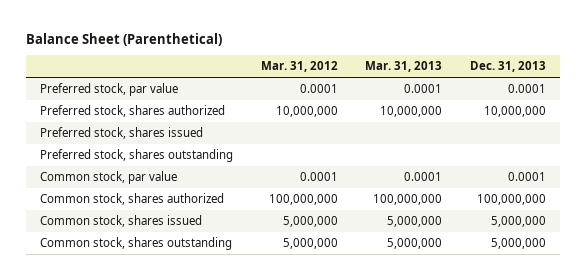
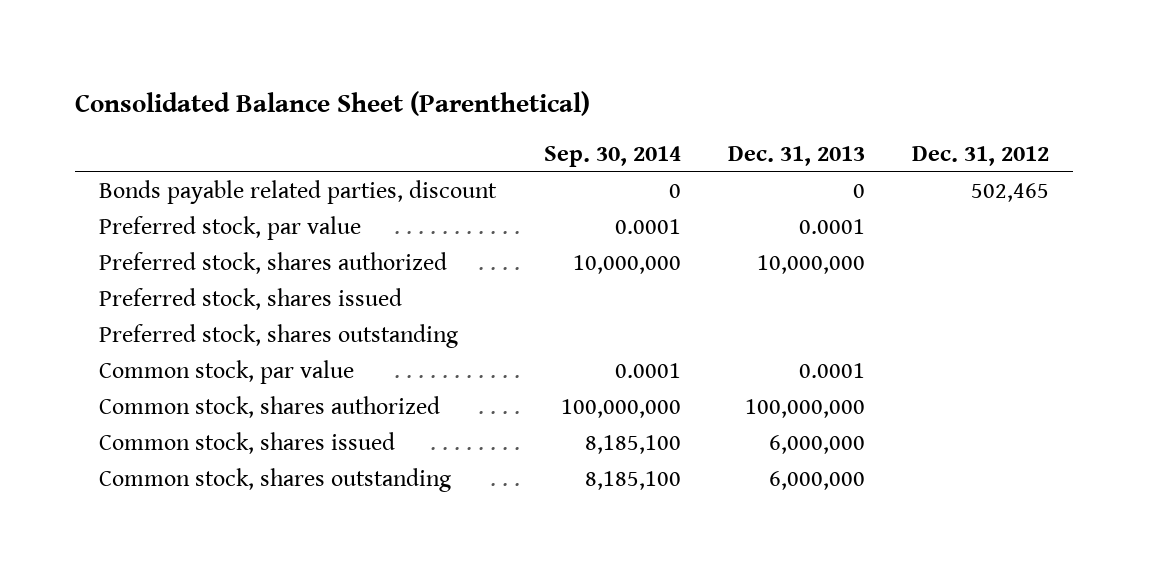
[26,33,223,47] Balance Sheet (Parenthetical) -> [75,90,591,116] Consolidated Balance Sheet (Parenthetical)
[260,61,338,73] Mar. 31, 2012 -> none
[365,61,443,73] Mar. 31, 2013 -> none
none -> [543,145,681,167] Sep. 30, 2014
none -> [912,145,1050,166] Dec. 31, 2012
none -> [99,180,498,205] Bonds payable related parties, discount
[491,215,547,227] 5,000,000 -> [769,435,866,455] 6,000,000
[491,237,547,249] 5,000,000 -> [769,471,866,491] 6,000,000

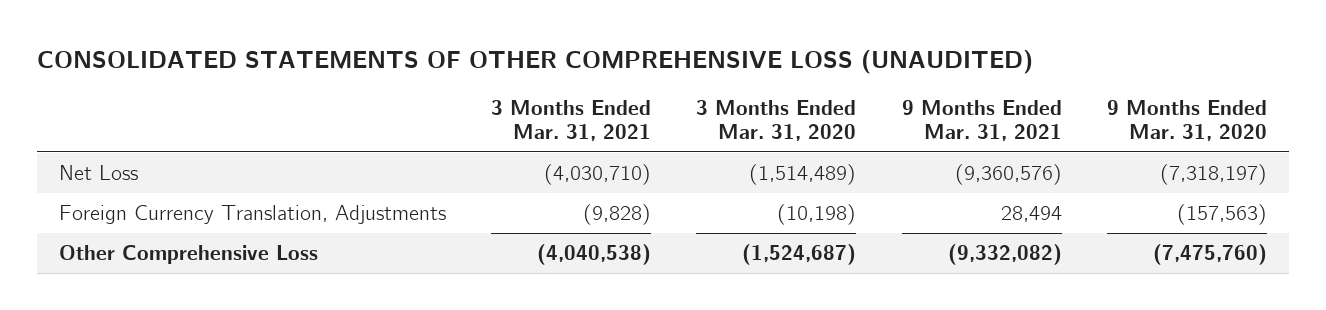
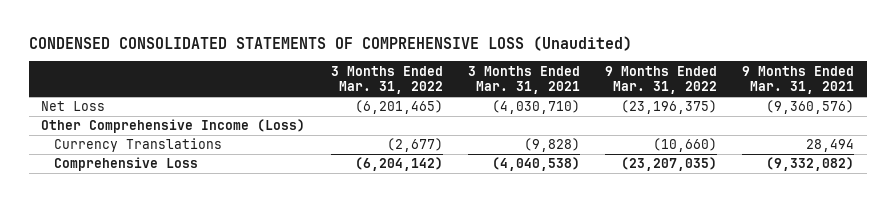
[36,50,1033,75] CONSOLIDATED STATEMENTS OF OTHER COMPREHENSIVE LOSS (UNAUDITED) -> [28,35,632,51] CONDENSED CONSOLIDATED STATEMENTS OF COMPREHENSIVE LOSS (Unaudited)
[696,100,857,142] 3 Months Ended Mar. 31, 2020 -> none
[1106,100,1267,142] 9 Months Ended Mar. 31, 2020 -> none
none -> [330,65,443,95] 3 Months Ended Mar. 31, 2022
none -> [605,65,718,95] 9 Months Ended Mar. 31, 2022
none -> [41,119,306,134] Other Comprehensive Income (Loss)
[59,204,447,224] Foreign Currency Translation, Adjustments -> [54,138,223,153] Currency Translations
[59,244,319,264] Other Comprehensive Loss -> [54,157,199,172] Comprehensive Loss

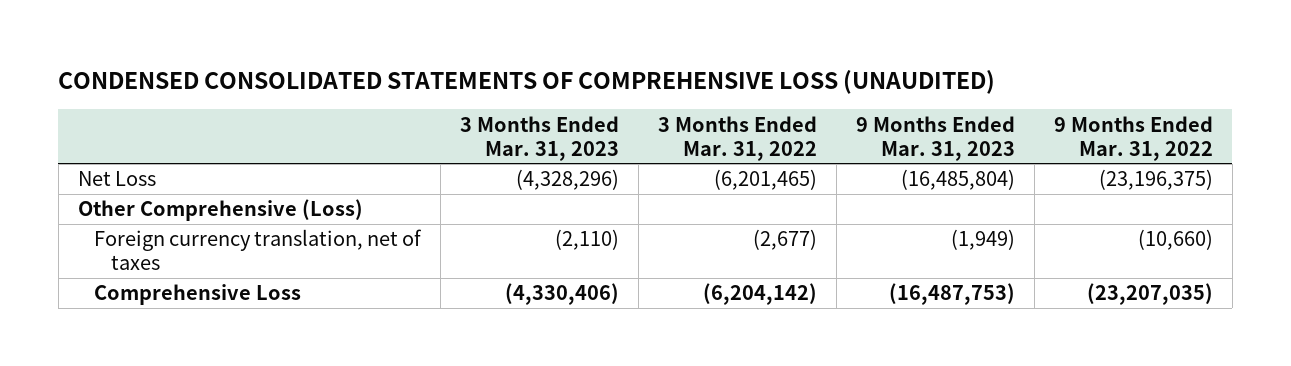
[28,35,632,51] CONDENSED CONSOLIDATED STATEMENTS OF COMPREHENSIVE LOSS (Unaudited) -> [58,70,996,95] CONDENSED CONSOLIDATED STATEMENTS OF COMPREHENSIVE LOSS (UNAUDITED)
[467,65,580,95] 3 Months Ended Mar. 31, 2021 -> none
[742,65,855,95] 9 Months Ended Mar. 31, 2021 -> none
none -> [460,115,620,161] 3 Months Ended Mar. 31, 2023
none -> [856,115,1016,161] 9 Months Ended Mar. 31, 2023
[41,119,306,134] Other Comprehensive Income (Loss) -> [77,199,363,222] Other Comprehensive (Loss)
[54,138,223,153] Currency Translations -> [94,229,423,271] Foreign currency translation, net of taxes

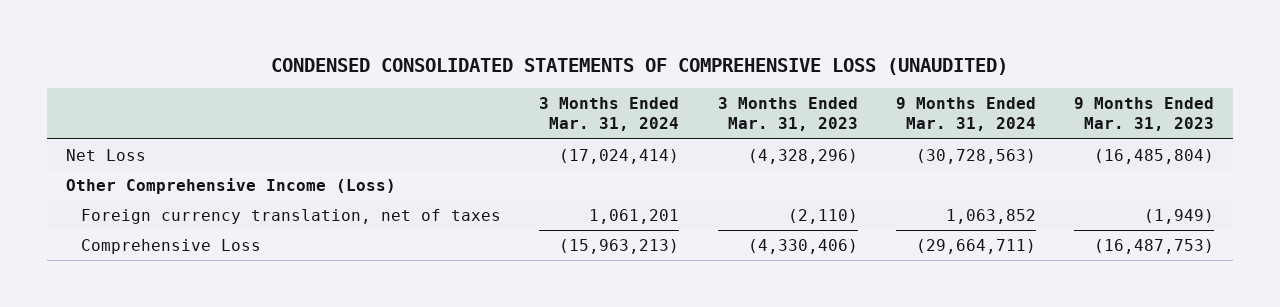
[658,115,818,161] 3 Months Ended Mar. 31, 2022 -> none
[1053,115,1213,161] 9 Months Ended Mar. 31, 2022 -> none
none -> [539,96,680,132] 3 Months Ended Mar. 31, 2024
none -> [895,96,1036,132] 9 Months Ended Mar. 31, 2024
[77,199,363,222] Other Comprehensive (Loss) -> [65,177,396,194] Other Comprehensive Income (Loss)

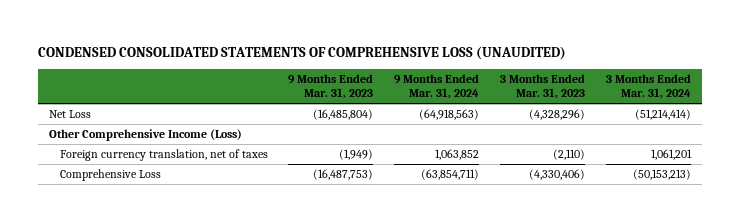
[559,148,680,164] (17,024,414) -> [635,109,692,121] (51,214,414)
[915,148,1036,164] (30,728,563) -> [419,109,480,121] (64,918,563)
[559,238,680,254] (15,963,213) -> [633,169,692,181] (50,153,213)
[915,238,1036,254] (29,664,711) -> [421,169,480,181] (63,854,711)

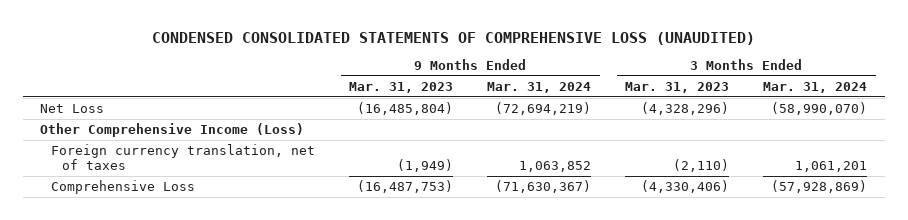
[419,109,480,121] (64,918,563) -> [495,101,592,115] (72,694,219)
[635,109,692,121] (51,214,414) -> [771,101,868,115] (58,990,070)
[421,169,480,181] (63,854,711) -> [495,179,592,193] (71,630,367)
[633,169,692,181] (50,153,213) -> [771,179,868,193] (57,928,869)

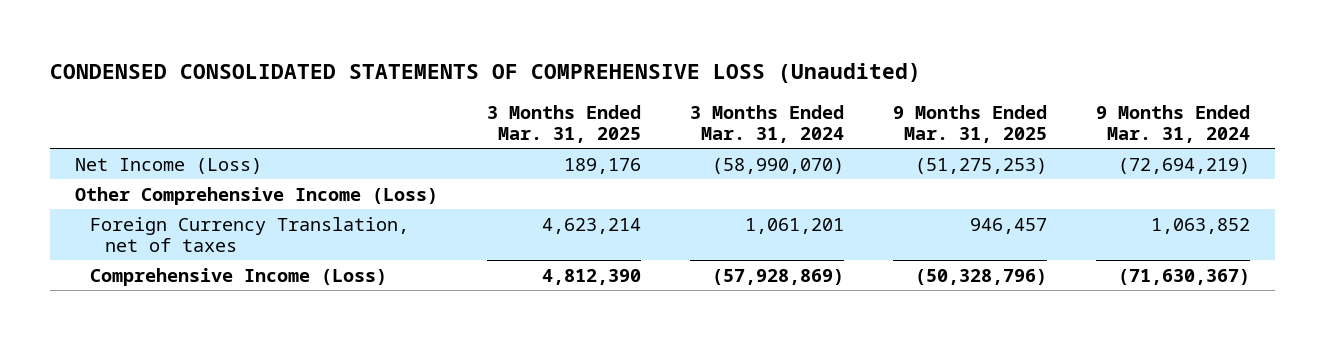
[151,31,755,45] CONDENSED CONSOLIDATED STATEMENTS OF COMPREHENSIVE LOSS (UNAUDITED) -> [50,62,922,83] CONDENSED CONSOLIDATED STATEMENTS OF COMPREHENSIVE LOSS (Unaudited)
[349,81,454,93] Mar. 31, 2023 -> none
[625,81,730,93] Mar. 31, 2023 -> none
none -> [486,104,641,143] 3 Months Ended Mar. 31, 2025
none -> [893,104,1048,143] 9 Months Ended Mar. 31, 2025
[40,103,105,113] Net Loss -> [74,157,262,174] Net Income (Loss)
[50,143,315,171] Foreign currency translation, net of taxes -> [90,216,410,252] Foreign Currency Translation, net of taxes
[50,179,195,194] Comprehensive Loss -> [90,267,388,286] Comprehensive Income (Loss)

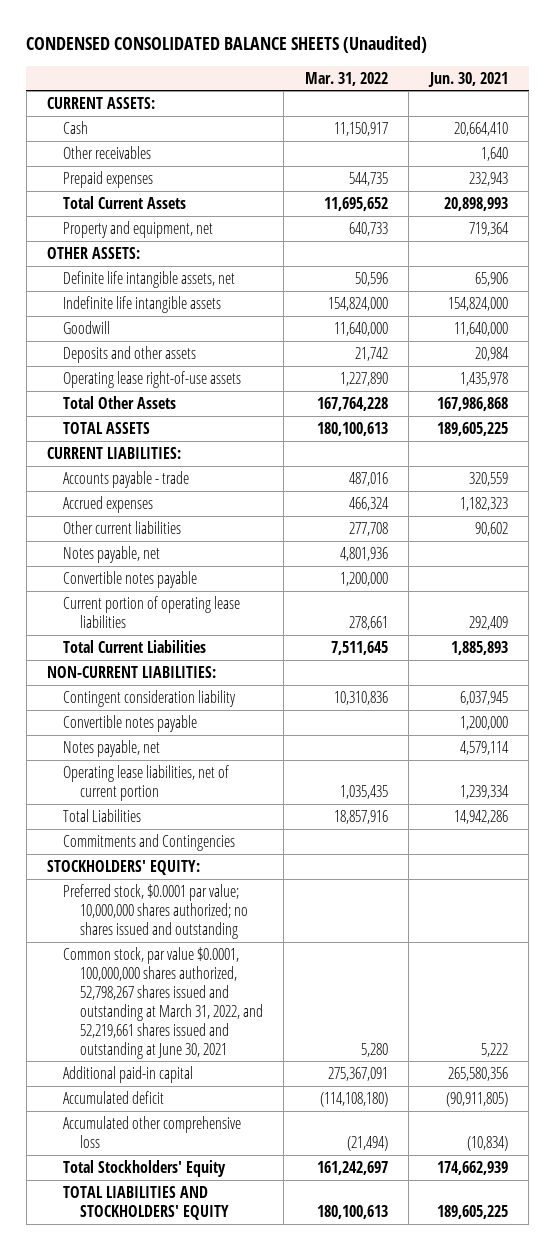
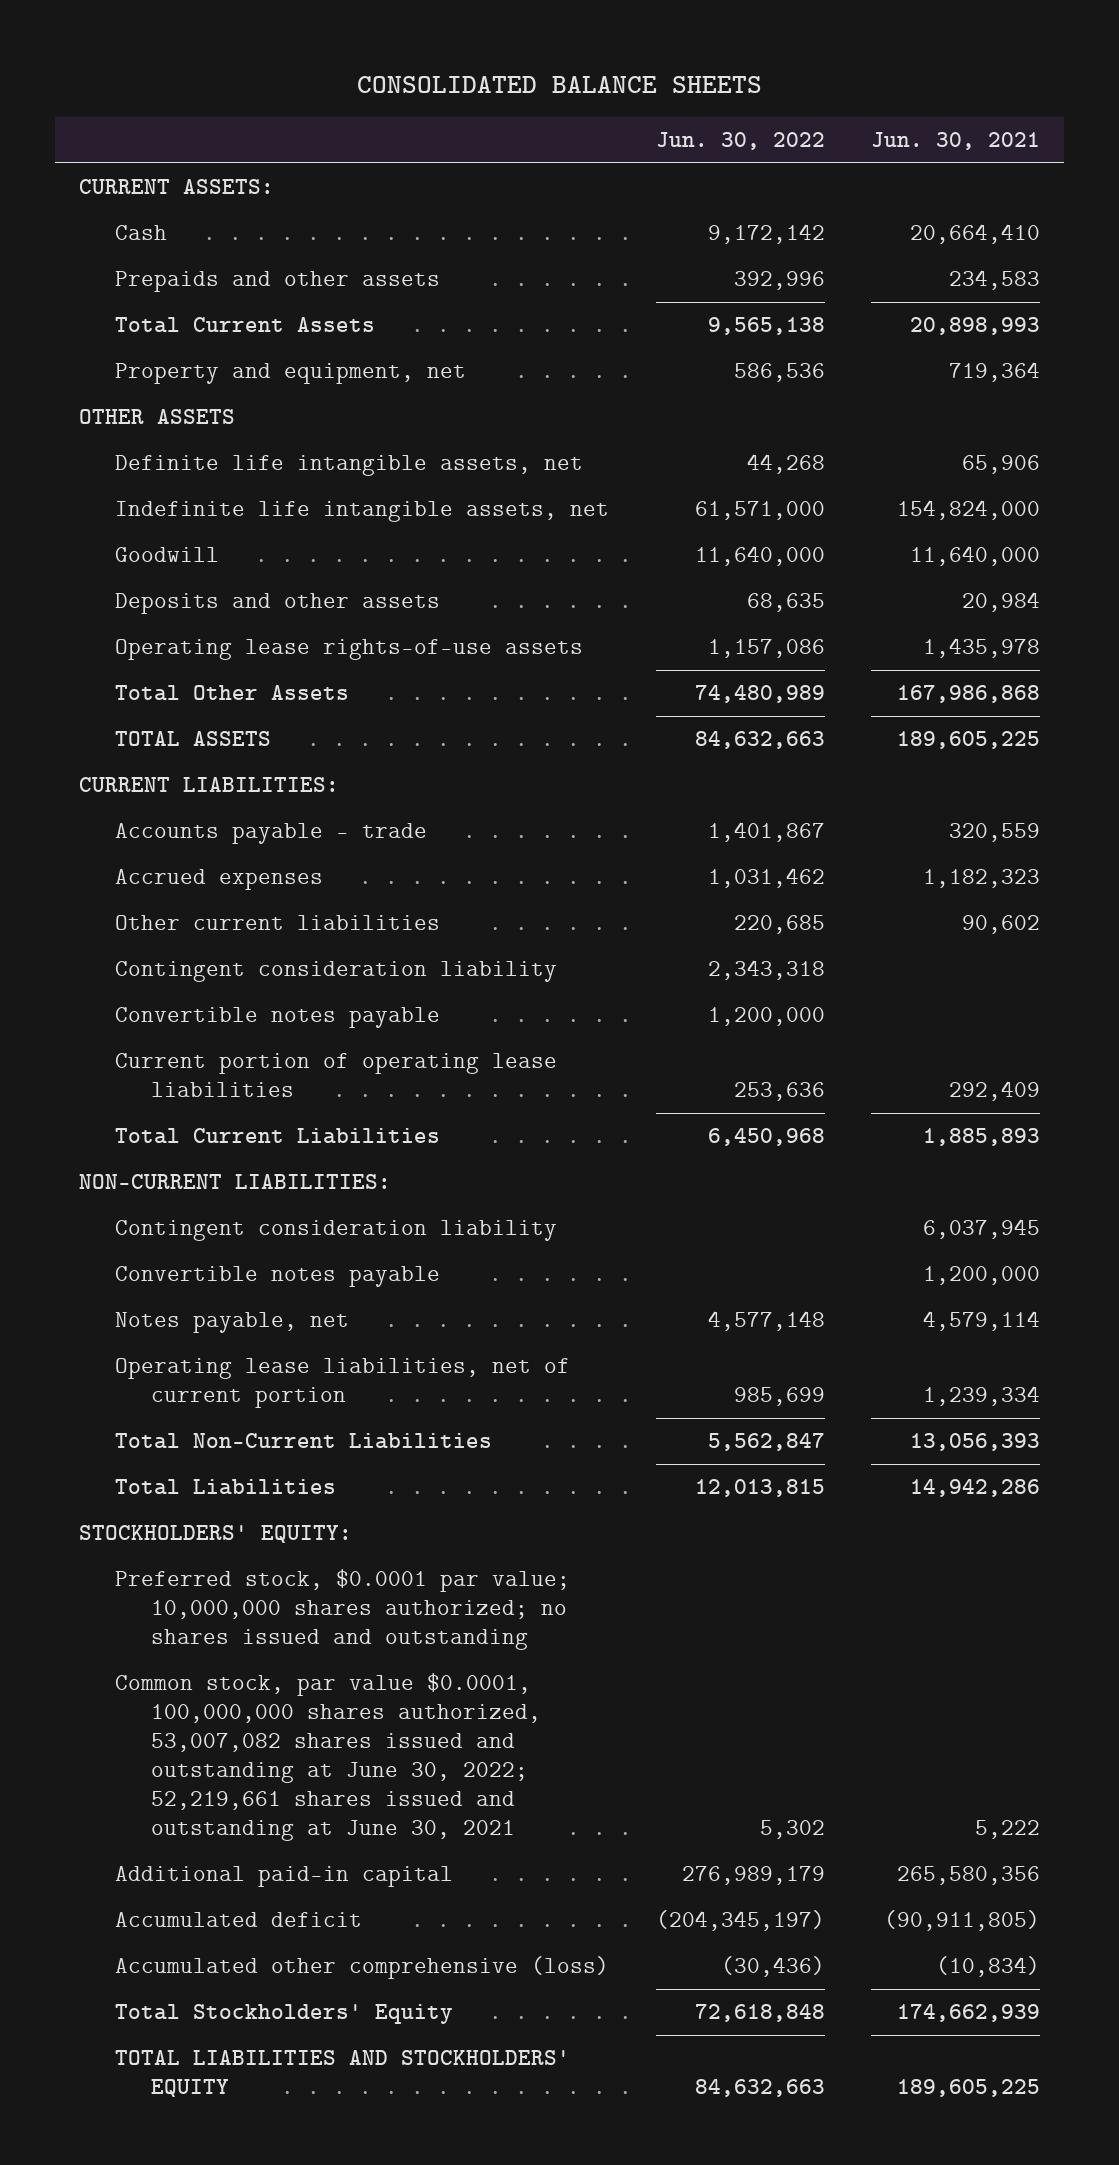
[26,36,428,54] CONDENSED CONSOLIDATED BALANCE SHEETS (Unaudited) -> [356,75,762,93] CONSOLIDATED BALANCE SHEETS
[304,71,388,86] Mar. 31, 2022 -> none
none -> [655,131,825,150] Jun. 30, 2022
[63,145,152,159] Other receivables -> none
[63,170,154,188] Prepaid expenses -> none
none -> [114,271,440,293] Prepaids and other assets
[47,246,141,259] OTHER ASSETS: -> [78,409,235,425] OTHER ASSETS
[63,295,222,313] Indefinite life intangible assets -> [114,501,609,523] Indefinite life intangible assets, net
[63,370,242,388] Operating lease right-of-use assets -> [114,639,583,661] Operating lease rights-of-use assets
[63,545,161,563] Notes payable, net -> none
none -> [114,961,557,983] Contingent consideration liability
none -> [114,1433,492,1450] Total Non-Current Liabilities
[63,833,236,851] Commitments and Contingencies -> none
[63,946,263,1059] Common stock, par value $0.0001, 100,000,000 shares authorized, 52,798,267 shares issued and outstanding at March 31, 2022, and 52,219,661 shares issued and outstanding at June 30, 2021 -> [114,1673,541,1842] Common stock, par value $0.0001, 100,000,000 shares authorized, 53,007,082 shares issued and outstanding at June 30, 2022; 52,219,661 shares issued and outstanding at June 30, 2021
[63,1115,242,1148] Accumulated other comprehensive loss -> [114,1956,609,1980] Accumulated other comprehensive (loss)

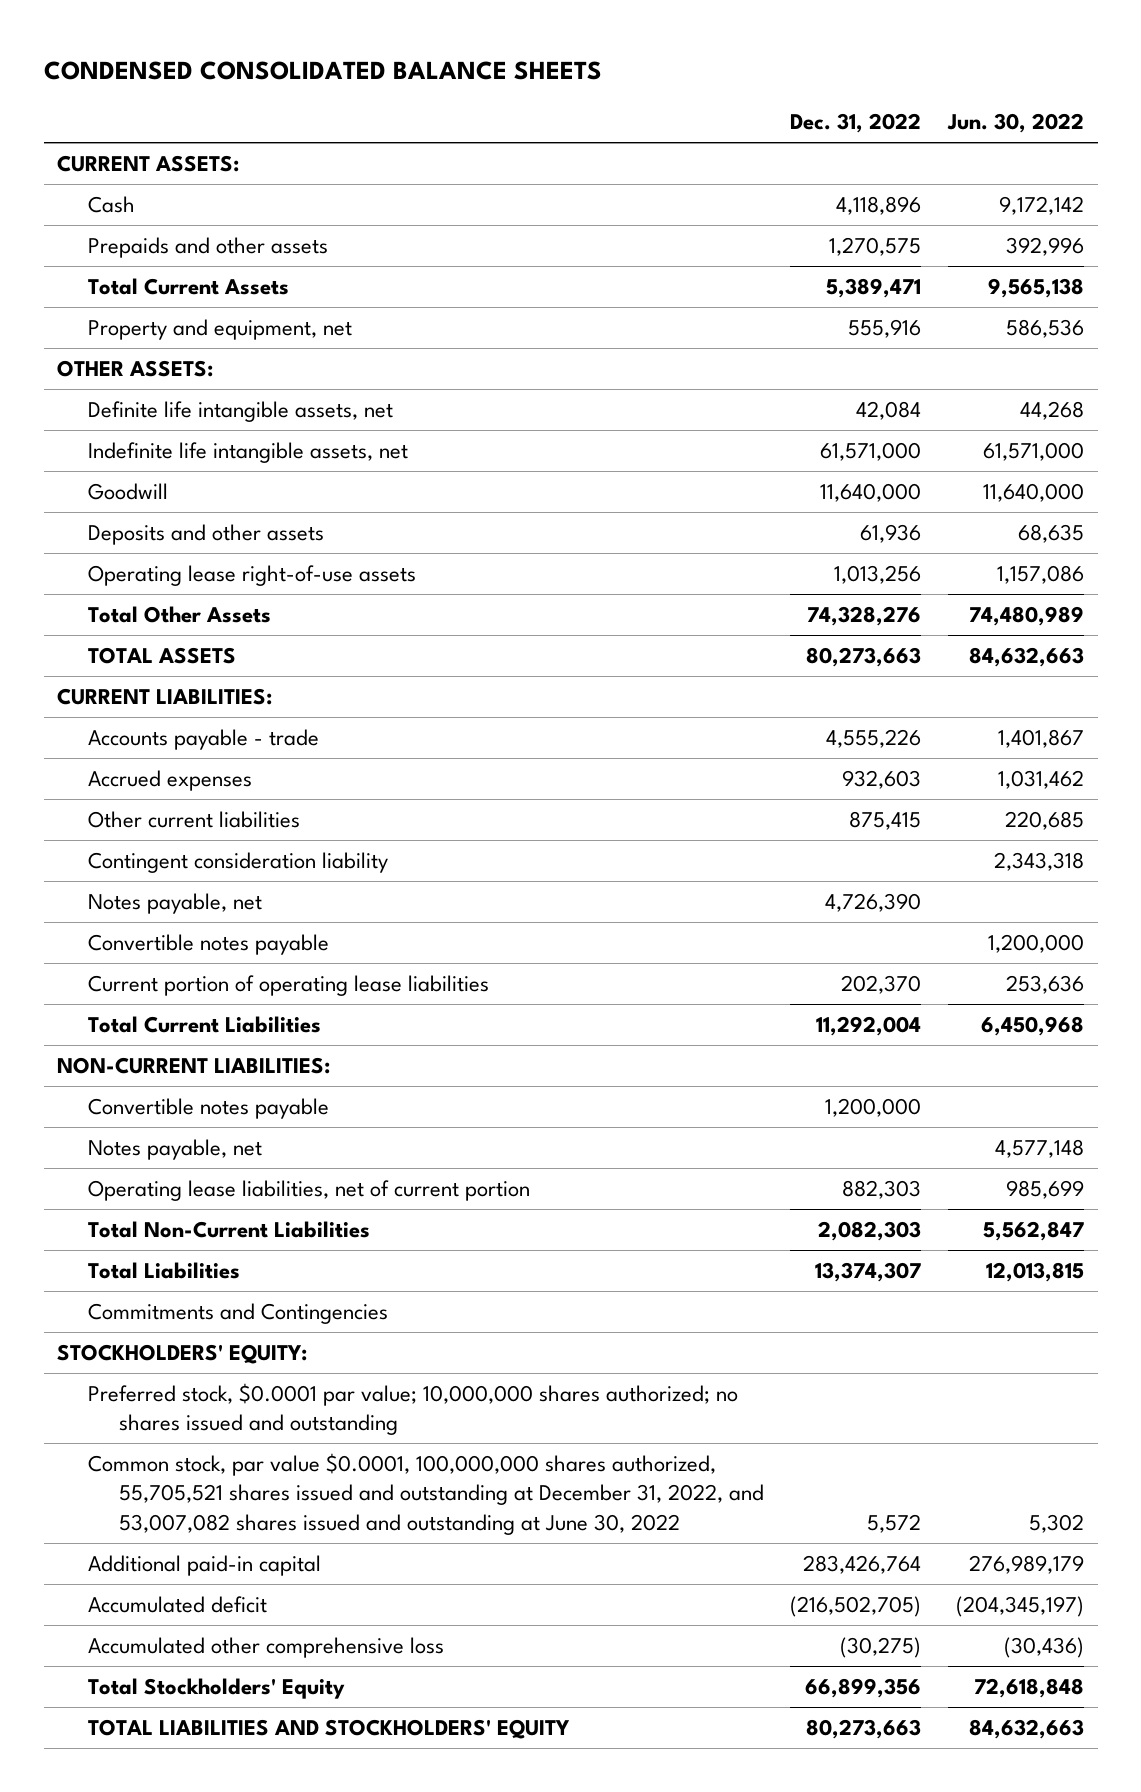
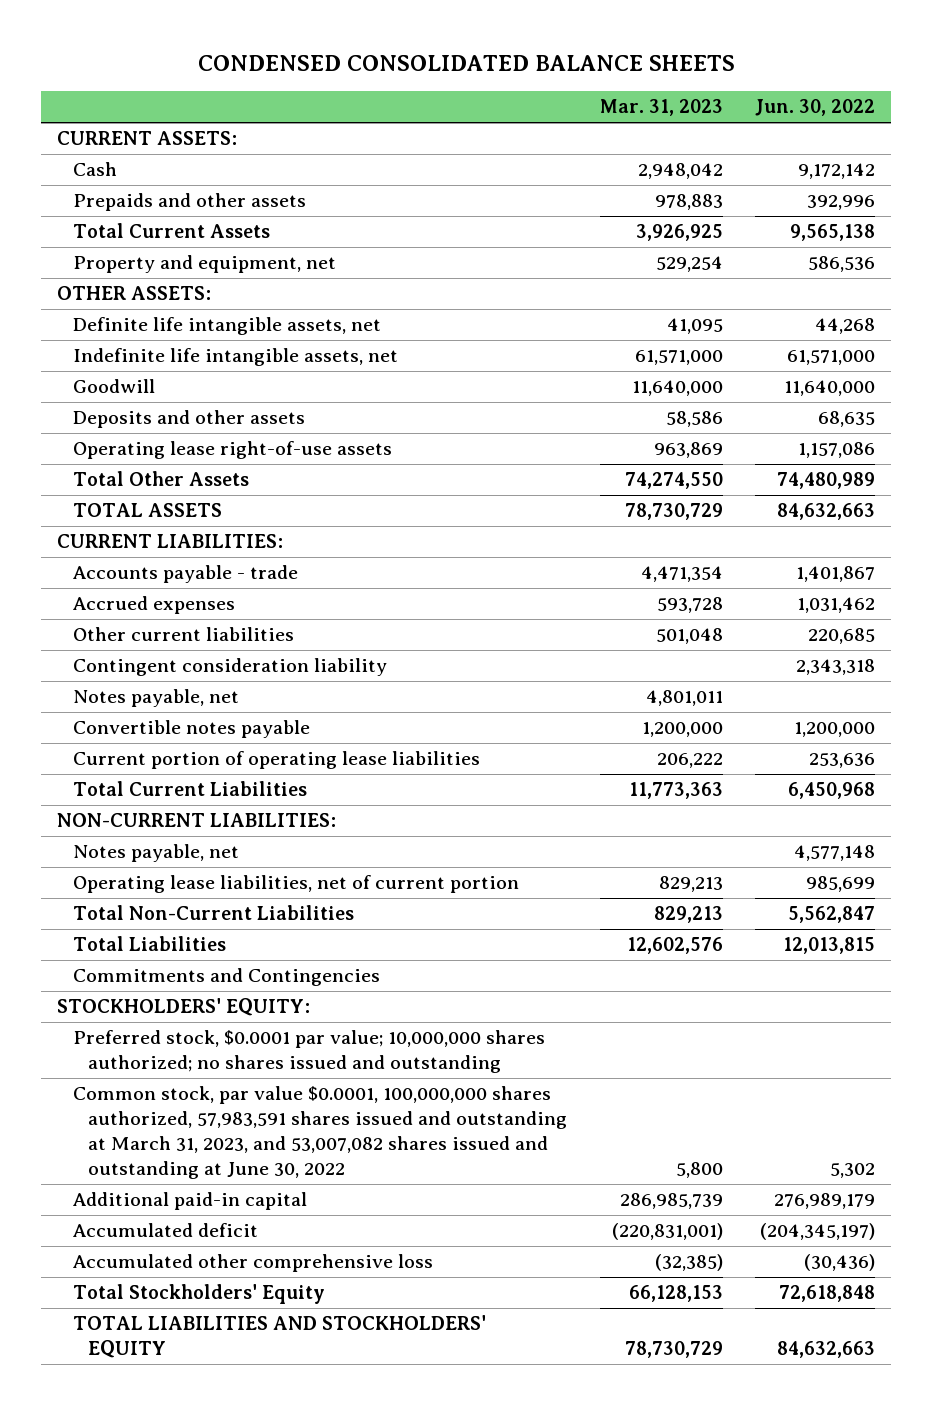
[790,113,922,134] Dec. 31, 2022 -> none
none -> [599,99,723,117] Mar. 31, 2023
[87,1097,329,1119] Convertible notes payable -> none
[87,1452,764,1535] Common stock, par value $0.0001, 100,000,000 shares authorized, 55,705,521 shares issued and outstanding at December 31, 2022, and 53,007,082 shares issued and outstanding at June 30, 2022 -> [72,1086,568,1180] Common stock, par value $0.0001, 100,000,000 shares authorized, 57,983,591 shares issued and outstanding at March 31, 2023, and 53,007,082 shares issued and outstanding at June 30, 2022

